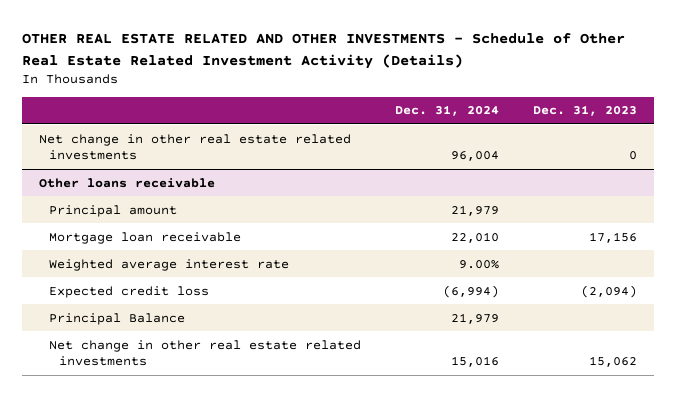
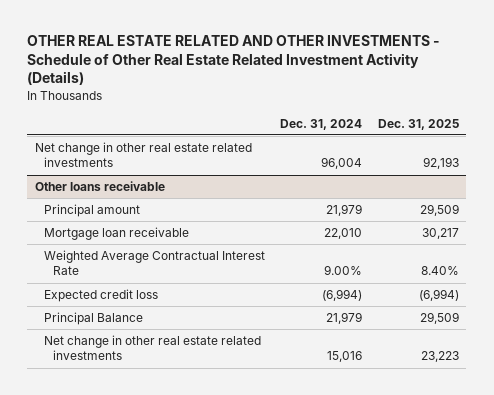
[533,105,638,117] Dec. 31, 2023 -> none
none -> [377,118,459,130] Dec. 31, 2025
[49,258,290,271] Weighted average interest rate -> [43,249,265,276] Weighted Average Contractual Interest Rate

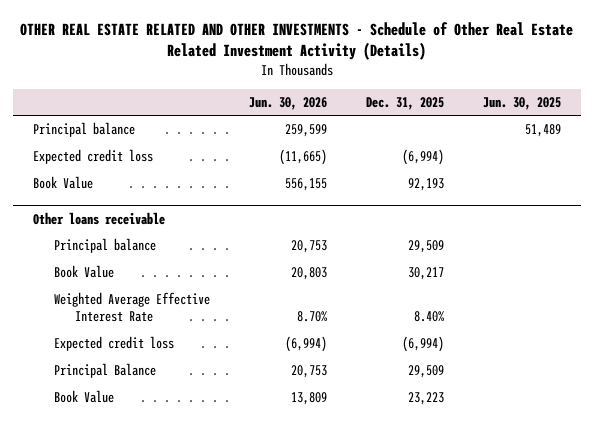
[280,118,363,130] Dec. 31, 2024 -> none
none -> [249,96,328,110] Jun. 30, 2026
none -> [483,96,562,110] Jun. 30, 2025
none -> [32,122,135,138] Principal balance
none -> [32,149,153,165] Expected credit loss
[35,141,253,168] Net change in other real estate related investments -> [32,176,93,190] Book Value
[43,203,140,217] Principal amount -> [54,238,157,254] Principal balance
[43,226,189,240] Mortgage loan receivable -> [54,265,115,279] Book Value
[43,249,265,276] Weighted Average Contractual Interest Rate -> [54,292,211,323] Weighted Average Effective Interest Rate
[43,334,261,361] Net change in other real estate related investments -> [54,390,115,404] Book Value

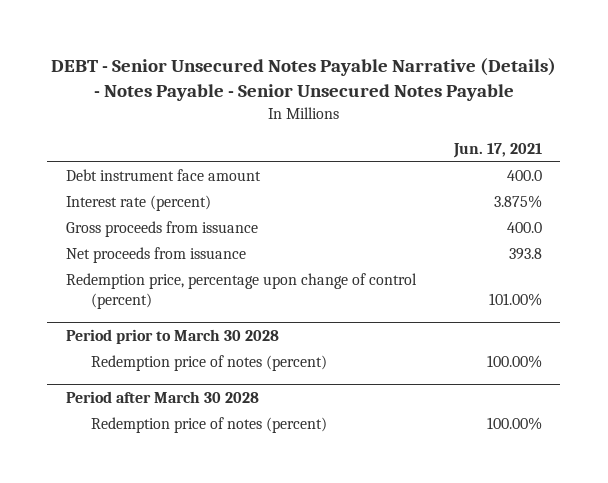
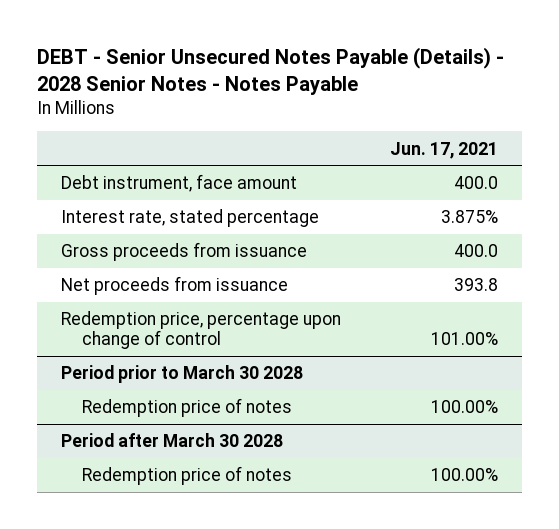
[50,58,556,102] DEBT - Senior Unsecured Notes Payable Narrative (Details) - Notes Payable - Senior Unsecured Notes Payable -> [36,46,504,95] DEBT - Senior Unsecured Notes Payable (Details) - 2028 Senior Notes - Notes Payable
[66,168,262,181] Debt instrument face amount -> [61,174,298,193] Debt instrument, face amount
[66,194,212,211] Interest rate (percent) -> [61,209,320,228] Interest rate, stated percentage
[66,272,418,309] Redemption price, percentage upon change of control (percent) -> [61,311,342,350] Redemption price, percentage upon change of control
[90,354,327,371] Redemption price of notes (percent) -> [81,398,292,418] Redemption price of notes
[90,416,327,433] Redemption price of notes (percent) -> [81,466,292,486] Redemption price of notes

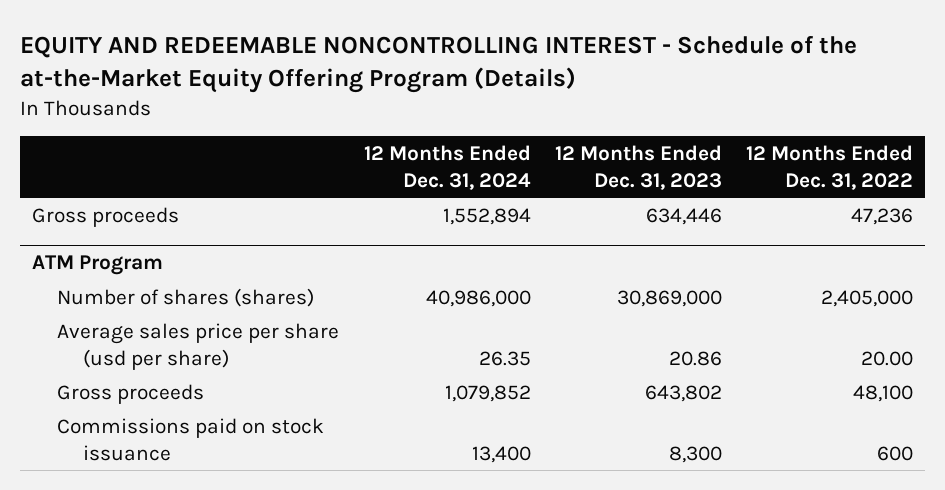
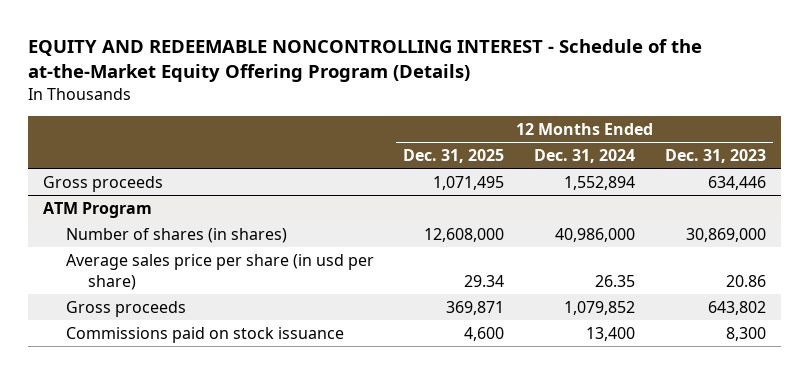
[745,144,913,190] 12 Months Ended Dec. 31, 2022 -> none
none -> [403,149,505,164] Dec. 31, 2025
[57,287,315,307] Number of shares (shares) -> [65,227,287,243] Number of shares (in shares)
[57,322,340,370] Average sales price per share (usd per share) -> [65,253,374,290] Average sales price per share (in usd per share)

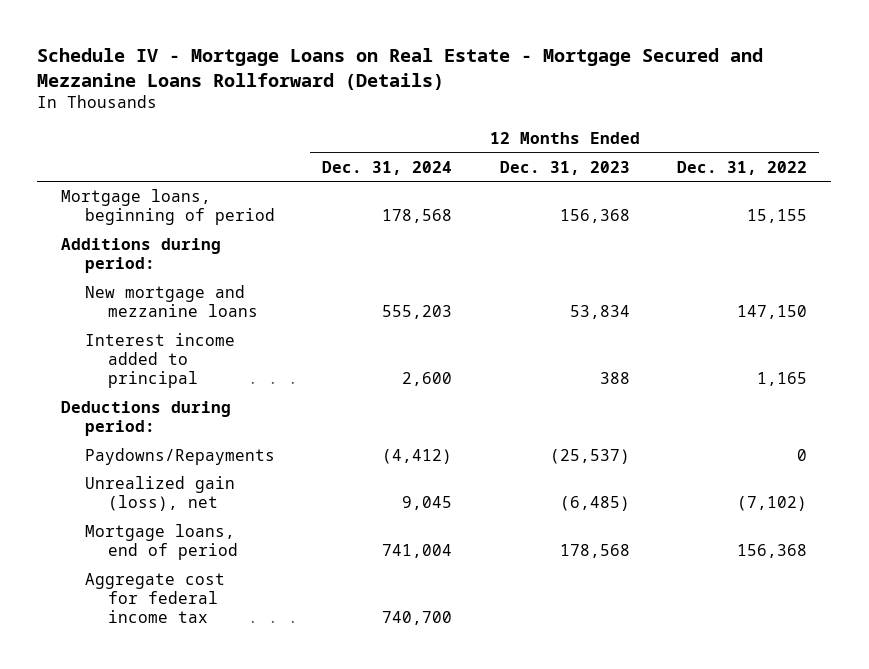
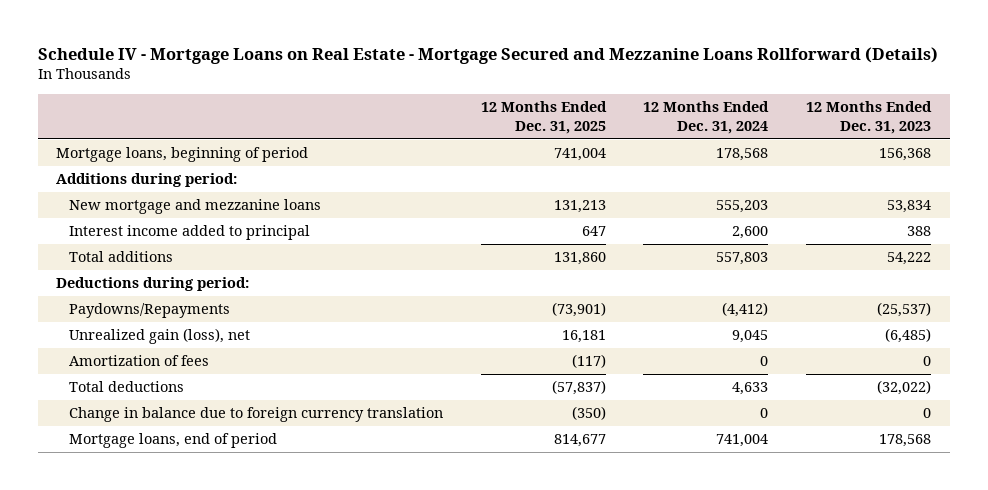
[677,160,808,175] Dec. 31, 2022 -> none
none -> [480,100,607,134] 12 Months Ended Dec. 31, 2025
none -> [68,251,173,263] Total additions
none -> [68,355,209,367] Amortization of fees
none -> [68,381,184,393] Total deductions
none -> [68,407,443,423] Change in balance due to foreign currency translation
[84,572,225,624] Aggregate cost for federal income tax -> none

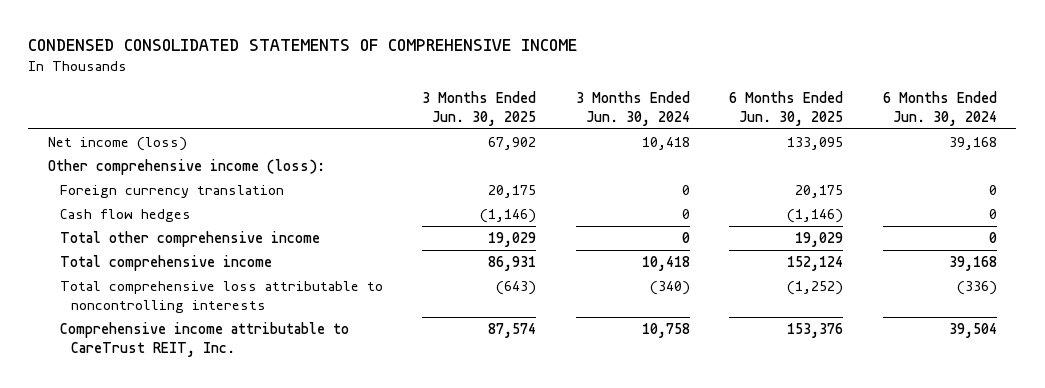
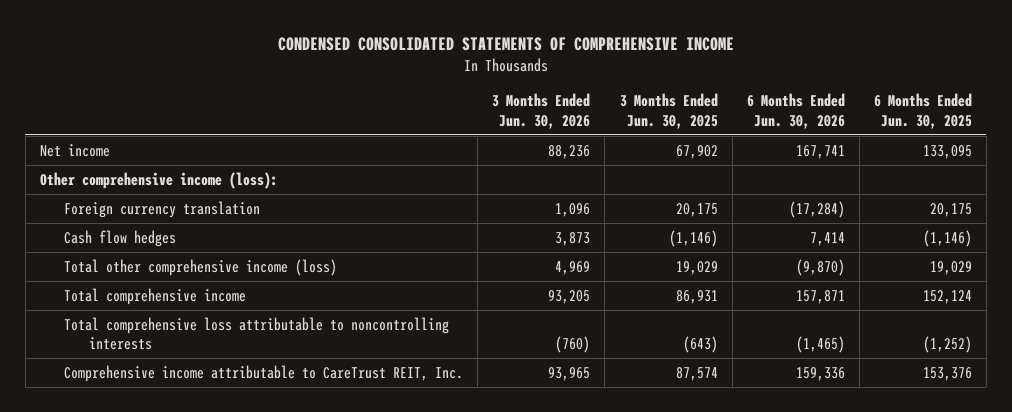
[575,90,690,126] 3 Months Ended Jun. 30, 2024 -> none
[882,90,997,126] 6 Months Ended Jun. 30, 2024 -> none
none -> [492,93,591,129] 3 Months Ended Jun. 30, 2026
none -> [746,93,845,129] 6 Months Ended Jun. 30, 2026
[48,137,188,152] Net income (loss) -> [39,143,110,157] Net income
[59,231,320,248] Total other comprehensive income -> [64,258,338,276] Total other comprehensive income (loss)

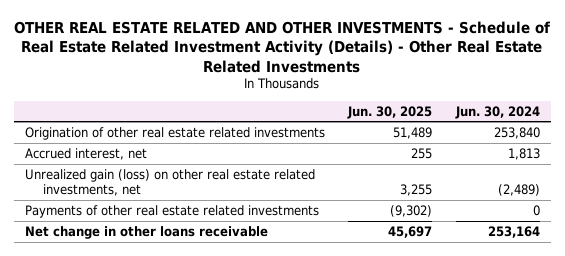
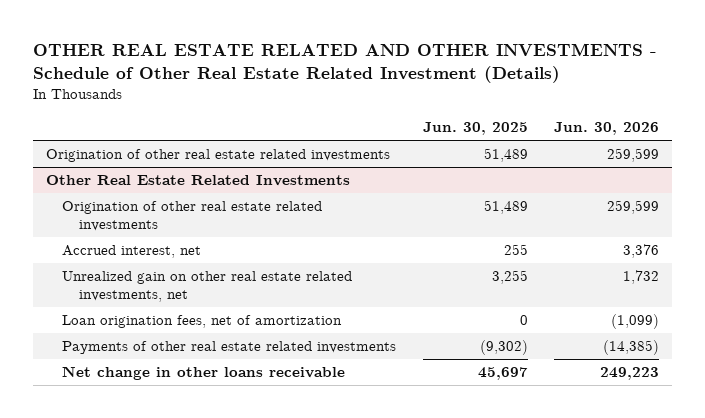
[14,20,551,73] OTHER REAL ESTATE RELATED AND OTHER INVESTMENTS - Schedule of Real Estate Related Investment Activity (Details) - Other Real Estate Related Investments -> [33,43,658,84] OTHER REAL ESTATE RELATED AND OTHER INVESTMENTS - Schedule of Other Real Estate Related Investment (Details)
[454,105,540,119] Jun. 30, 2024 -> none
none -> [554,122,660,136] Jun. 30, 2026
none -> [46,175,351,187] Other Real Estate Related Investments
none -> [62,201,323,232] Origination of other real estate related investments
[25,168,316,197] Unrealized gain (loss) on other real estate related investments, net -> [62,271,353,303] Unrealized gain on other real estate related investments, net
none -> [62,315,343,329] Loan origination fees, net of amortization

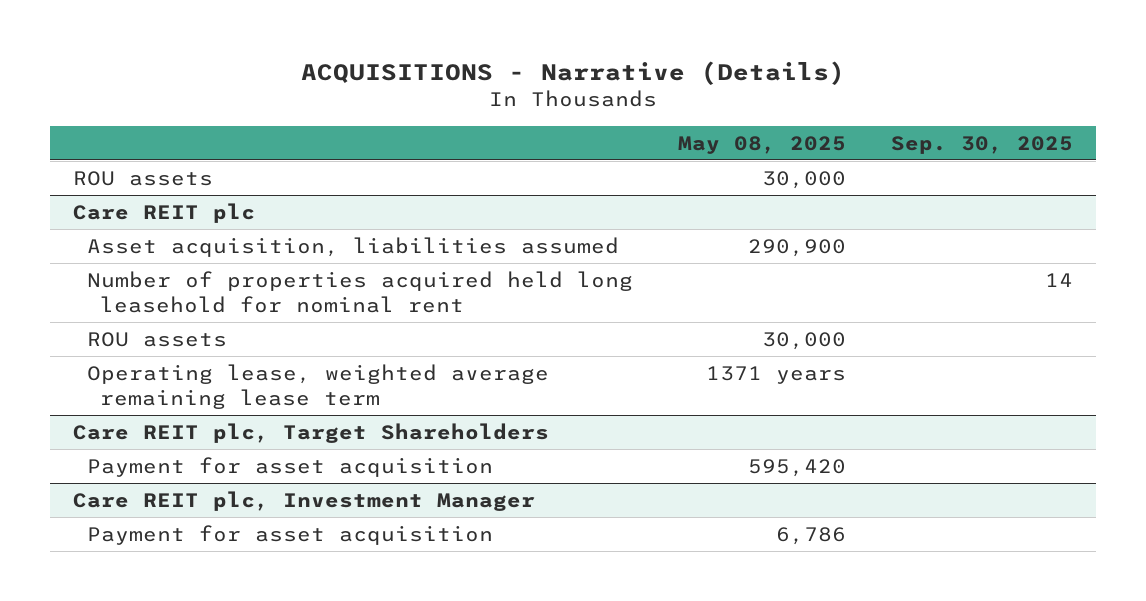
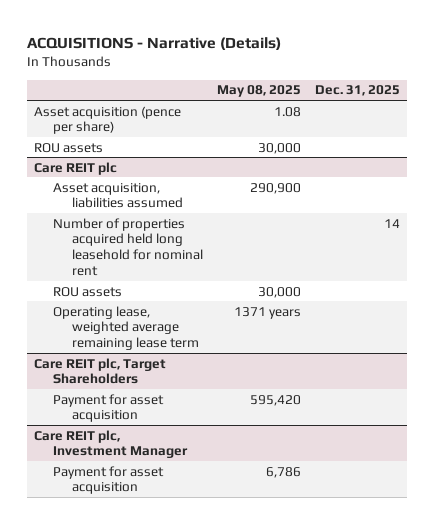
[891,135,1074,154] Sep. 30, 2025 -> none
none -> [315,85,401,97] Dec. 31, 2025
none -> [33,105,181,135] Asset acquisition (pence per share)

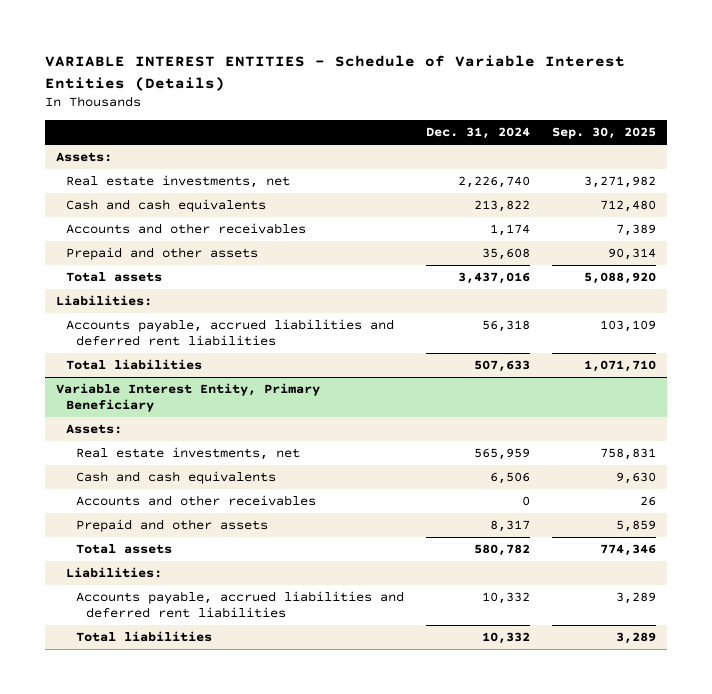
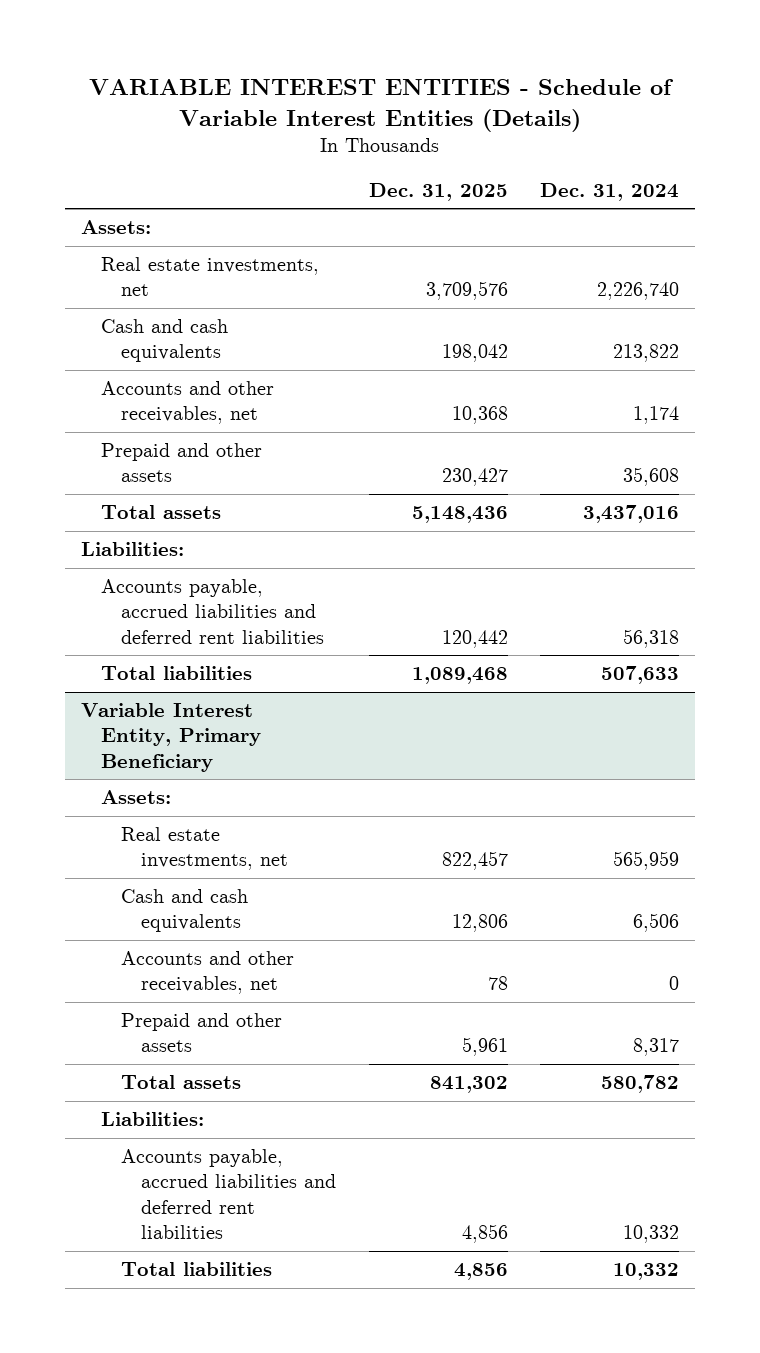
[552,127,657,140] Sep. 30, 2025 -> none
none -> [368,182,508,201] Dec. 31, 2025
[65,223,306,235] Accounts and other receivables -> [101,381,275,425] Accounts and other receivables, net
[75,495,316,507] Accounts and other receivables -> [121,951,295,995] Accounts and other receivables, net

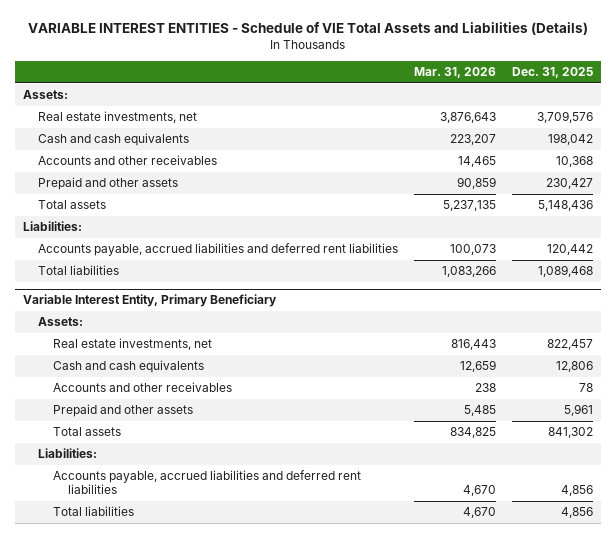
[88,79,674,132] VARIABLE INTEREST ENTITIES - Schedule of Variable Interest Entities (Details) -> [28,22,589,36] VARIABLE INTEREST ENTITIES - Schedule of VIE Total Assets and Liabilities (Details)
[539,182,679,201] Dec. 31, 2024 -> none
none -> [414,67,497,79] Mar. 31, 2026
[101,381,275,425] Accounts and other receivables, net -> [38,155,218,166] Accounts and other receivables
[121,951,295,995] Accounts and other receivables, net -> [53,382,233,393] Accounts and other receivables

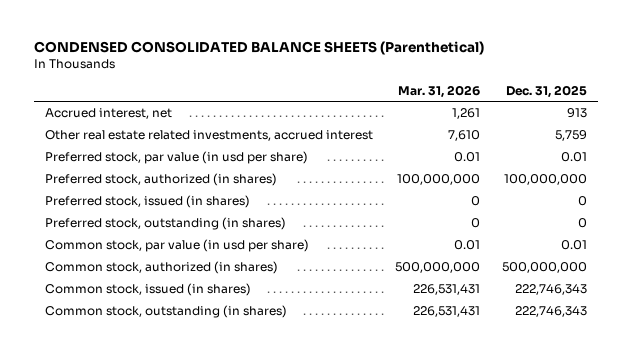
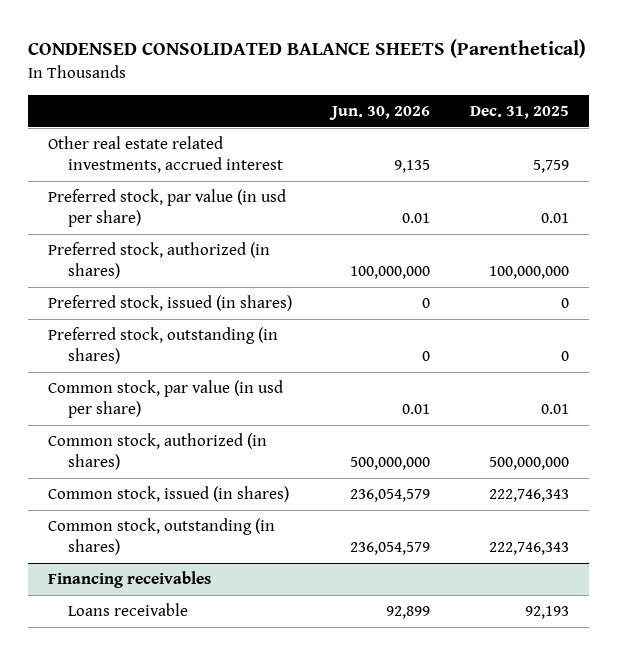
[398,84,481,98] Mar. 31, 2026 -> none
none -> [329,105,431,120] Jun. 30, 2026
[44,108,172,120] Accrued interest, net -> none
none -> [48,571,212,589] Financing receivables
none -> [67,603,188,617] Loans receivable

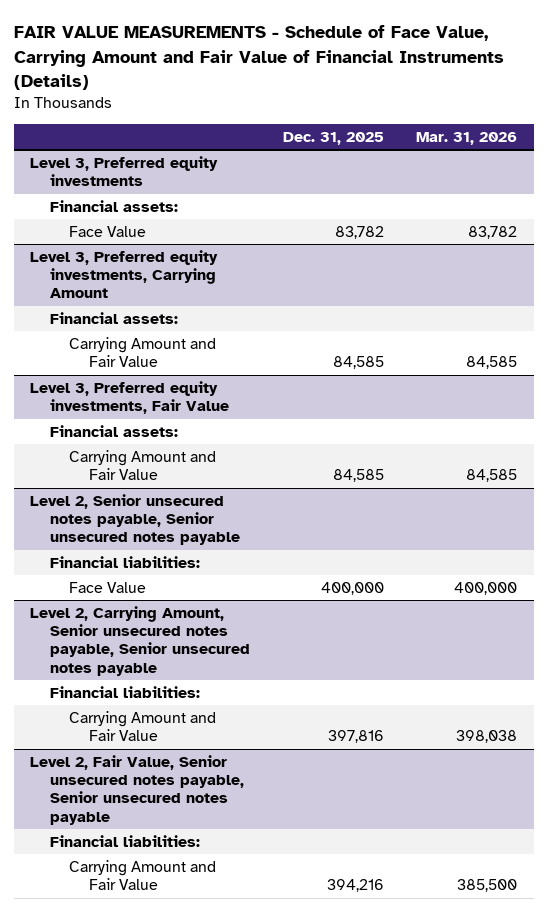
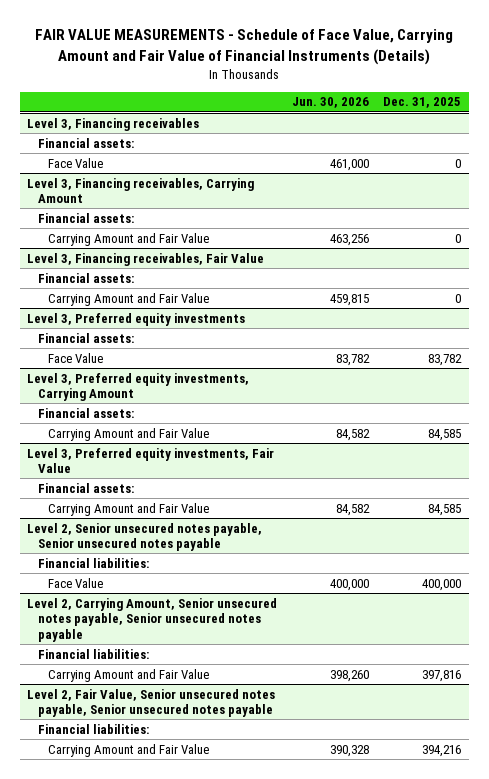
[416,131,518,145] Mar. 31, 2026 -> none
none -> [291,97,369,109] Jun. 30, 2026
none -> [27,117,200,131] Level 3, Financing receivables
none -> [37,137,134,148] Financial assets:
none -> [48,157,104,168] Face Value
none -> [27,177,255,204] Level 3, Financing receivables, Carrying Amount
none -> [37,212,134,223] Financial assets:
none -> [48,232,210,246] Carrying Amount and Fair Value
none -> [27,252,265,266] Level 3, Financing receivables, Fair Value
none -> [37,272,134,283] Financial assets:
none -> [48,292,210,306] Carrying Amount and Fair Value

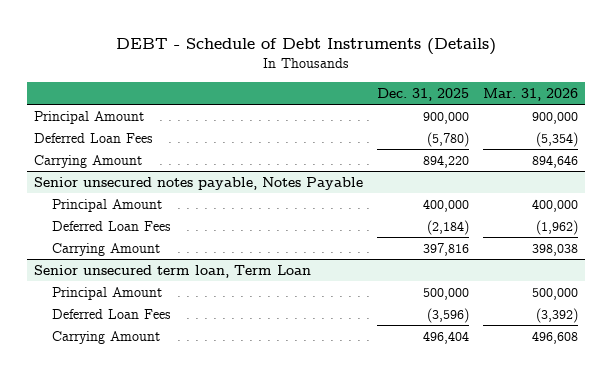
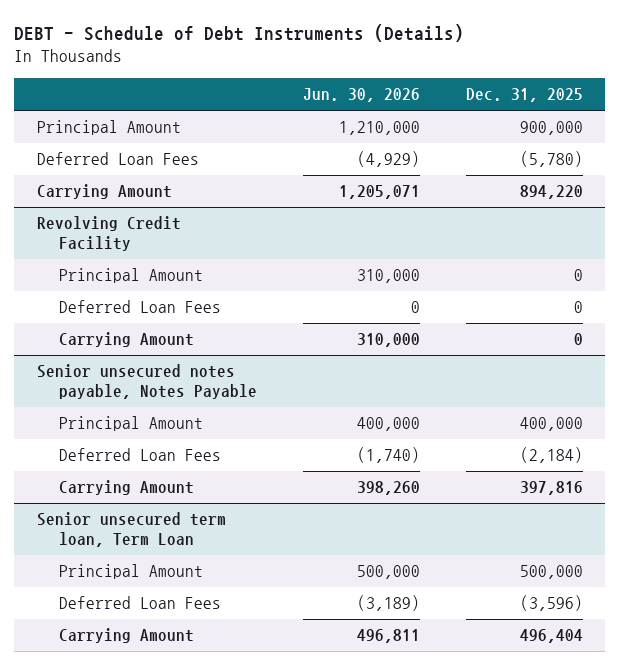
[483,87,579,101] Mar. 31, 2026 -> none
none -> [303,88,421,103] Jun. 30, 2026
none -> [36,216,181,251] Revolving Credit Facility
none -> [59,268,204,284] Principal Amount
none -> [59,300,222,314] Deferred Loan Fees
none -> [59,332,195,348] Carrying Amount

